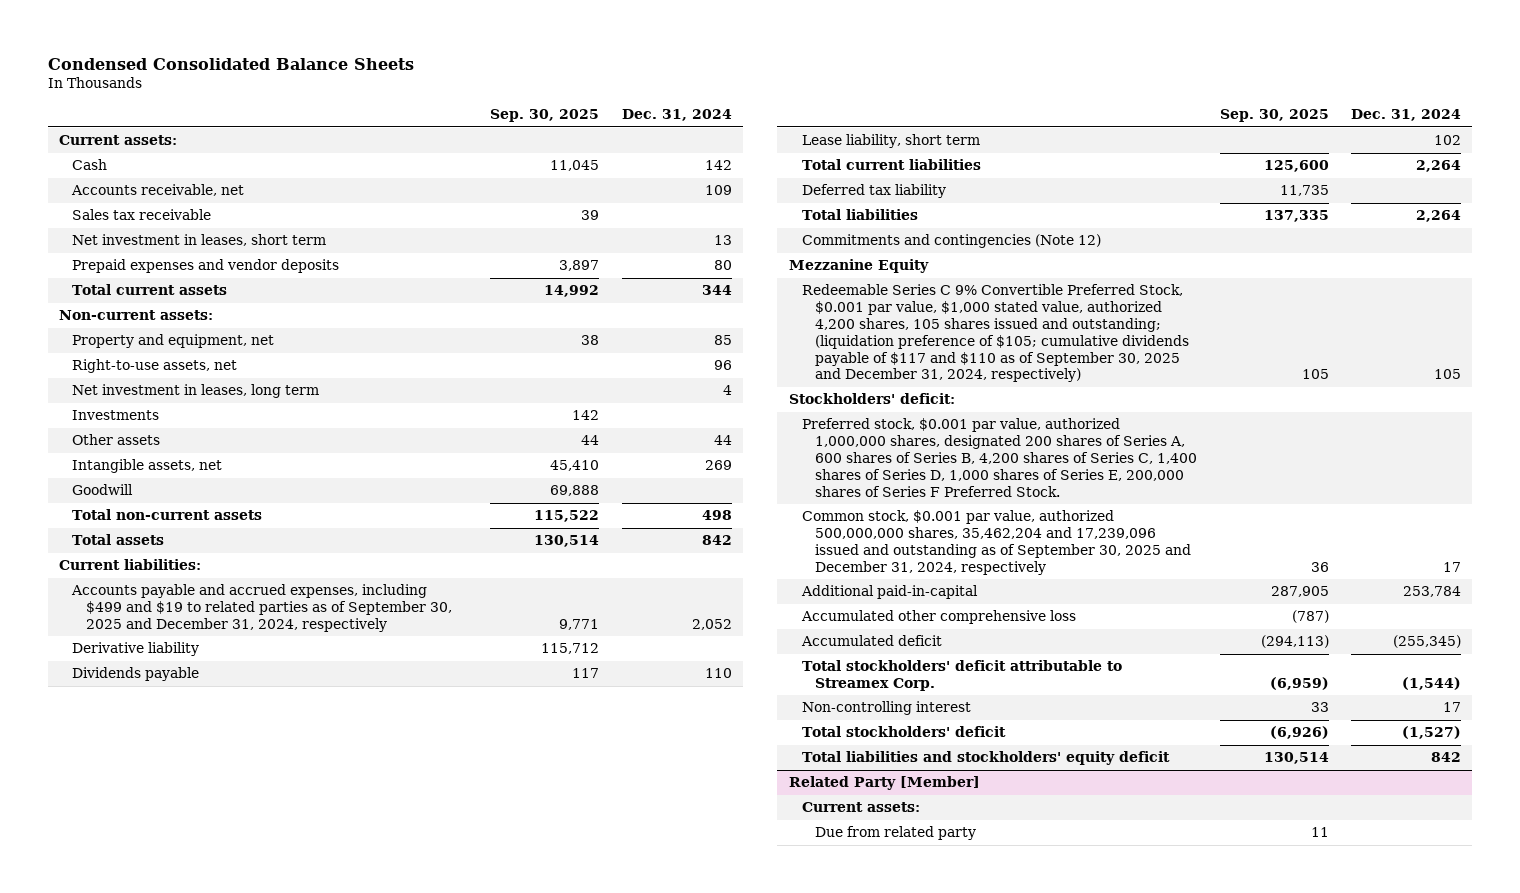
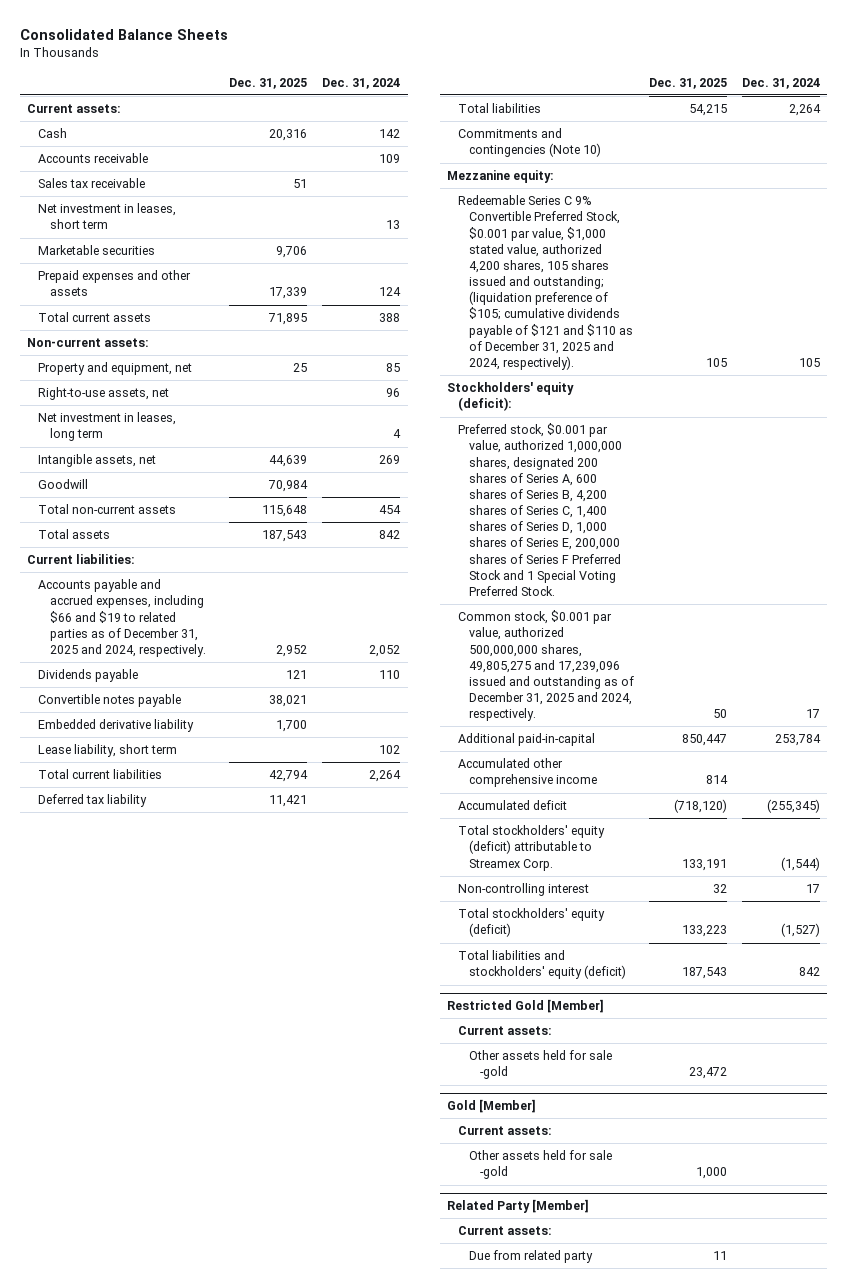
[48,57,415,70] Condensed Consolidated Balance Sheets -> [19,28,228,40] Consolidated Balance Sheets
[490,109,600,123] Sep. 30, 2025 -> none
none -> [229,77,308,89] Dec. 31, 2025
[71,184,245,197] Accounts receivable, net -> [38,153,149,164] Accounts receivable
none -> [38,245,156,256] Marketable securities
[72,259,340,274] Prepaid expenses and vendor deposits -> [38,270,192,297] Prepaid expenses and other assets
[713,260,732,271] 80 -> [379,287,402,297] 124
[701,285,732,296] 344 -> [379,313,401,323] 388
[72,410,160,421] Investments -> none
[72,434,161,446] Other assets -> none
[701,510,732,521] 498 -> [379,505,402,515] 454
[72,642,200,657] Derivative liability -> none
[71,584,452,632] Accounts payable and accrued expenses, including $499 and $19 to related parties as of September 30, 2025 and December 31, 2024, respectively -> [38,579,206,657] Accounts payable and accrued expenses, including $66 and $19 to related parties as of December 31, 2025 and 2024, respectively.
none -> [38,694,182,708] Convertible notes payable
none -> [38,719,195,733] Embedded derivative liability
[801,234,1101,249] Commitments and contingencies (Note 12) -> [458,128,602,158] Commitments and contingencies (Note 10)
[788,259,929,274] Mezzanine Equity -> [447,170,555,184] Mezzanine equity:
[801,284,1190,383] Redeemable Series C 9% Convertible Preferred Stock, $0.001 par value, $1,000 stated value, authorized 4,200 shares, 105 shares issued and outstanding; (liquidation preference of $105; cumulative dividends payable of $117 and $110 as of September 30, 2025 and December 31, 2024, respectively) -> [458,195,634,370] Redeemable Series C 9% Convertible Preferred Stock, $0.001 par value, $1,000 stated value, authorized 4,200 shares, 105 shares issued and outstanding; (liquidation preference of $105; cumulative dividends payable of $121 and $110 as of December 31, 2025 and 2024, respectively).
[788,393,955,405] Stockholders' deficit: -> [447,382,575,412] Stockholders' equity (deficit):
[801,418,1198,497] Preferred stock, $0.001 par value, authorized 1,000,000 shares, designated 200 shares of Series A, 600 shares of Series B, 4,200 shares of Series C, 1,400 shares of Series D, 1,000 shares of Series E, 200,000 shares of Series F Preferred Stock. -> [458,423,623,596] Preferred stock, $0.001 par value, authorized 1,000,000 shares, designated 200 shares of Series A, 600 shares of Series B, 4,200 shares of Series C, 1,400 shares of Series D, 1,000 shares of Series E, 200,000 shares of Series F Preferred Stock and 1 Special Voting Preferred Stock.
[801,510,1192,575] Common stock, $0.001 par value, authorized 500,000,000 shares, 35,462,204 and 17,239,096 issued and outstanding as of September 30, 2025 and December 31, 2024, respectively -> [458,610,635,722] Common stock, $0.001 par value, authorized 500,000,000 shares, 49,805,275 and 17,239,096 issued and outstanding as of December 31, 2025 and 2024, respectively.
[800,610,1076,625] Accumulated other comprehensive loss -> [458,758,598,788] Accumulated other comprehensive income
[801,660,1122,692] Total stockholders' deficit attributable to Streamex Corp. -> [458,825,606,871] Total stockholders' equity (deficit) attributable to Streamex Corp.
[801,726,1006,738] Total stockholders' deficit -> [458,908,606,938] Total stockholders' equity (deficit)
[801,751,1170,766] Total liabilities and stockholders' equity deficit -> [458,950,627,980] Total liabilities and stockholders' equity (deficit)
none -> [447,999,605,1014] Restricted Gold [Member]
none -> [458,1026,553,1036] Current assets:
none -> [469,1050,613,1080] Other assets held for sale -gold
none -> [447,1099,537,1114] Gold [Member]
none -> [458,1126,553,1136] Current assets:
none -> [469,1150,613,1180] Other assets held for sale -gold

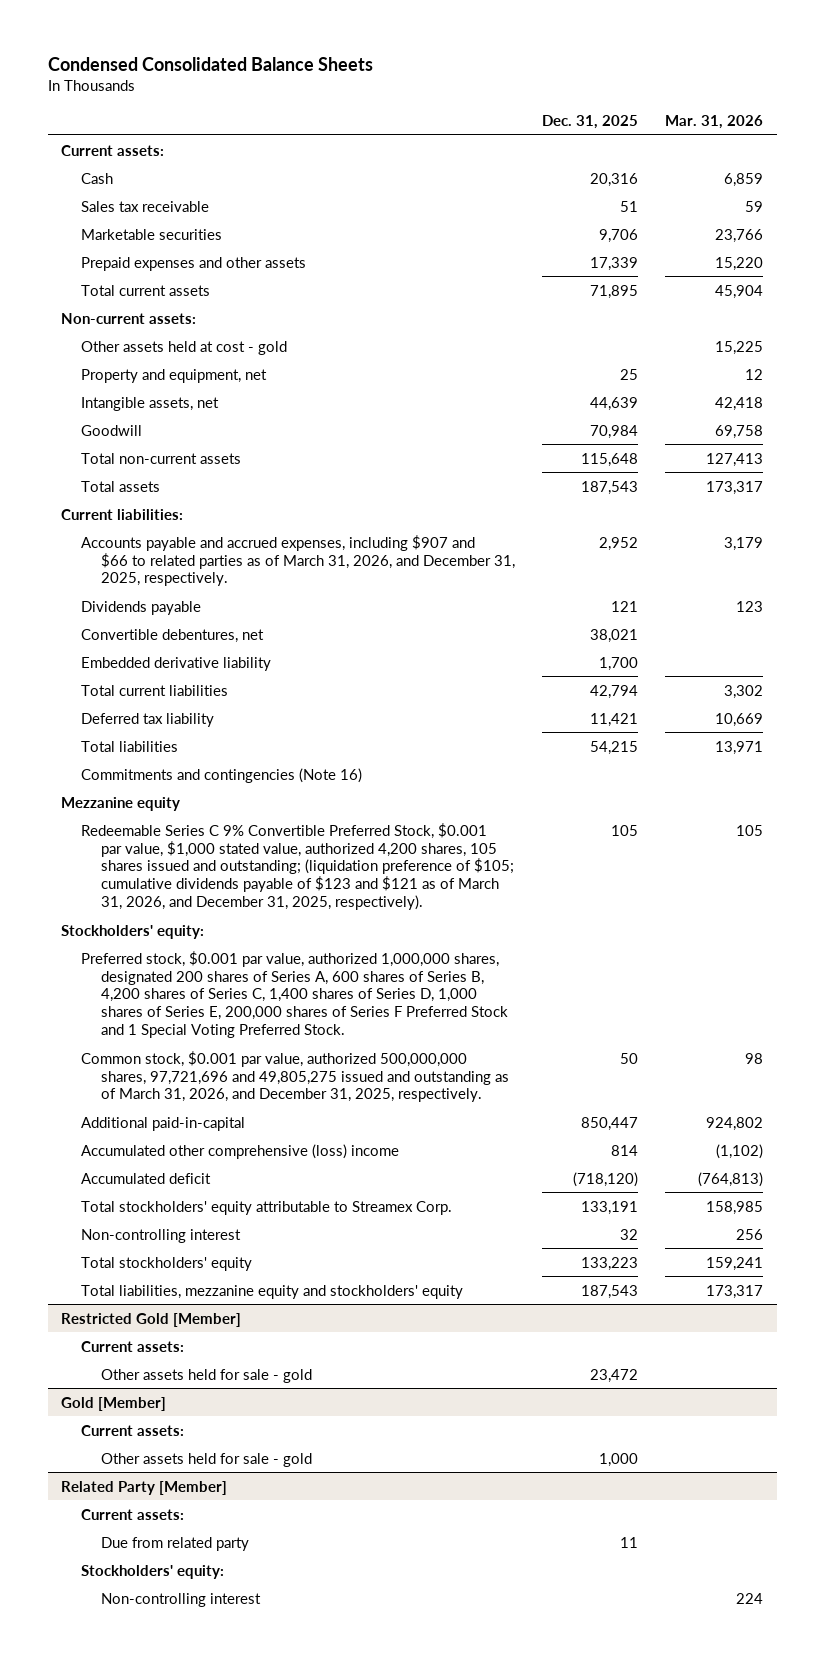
[19,28,228,40] Consolidated Balance Sheets -> [47,57,373,72] Condensed Consolidated Balance Sheets
[322,77,401,89] Dec. 31, 2024 -> none
none -> [665,115,764,130] Mar. 31, 2026
[38,153,149,164] Accounts receivable -> none
[38,203,177,230] Net investment in leases, short term -> none
none -> [80,340,287,355] Other assets held at cost - gold
[38,387,170,401] Right-to-use assets, net -> none
[38,412,177,442] Net investment in leases, long term -> none
[38,579,206,657] Accounts payable and accrued expenses, including $66 and $19 to related parties as of December 31, 2025 and 2024, respectively. -> [80,534,515,587] Accounts payable and accrued expenses, including $907 and $66 to related parties as of March 31, 2026, and December 31, 2025, respectively.
[38,694,182,708] Convertible notes payable -> [80,628,264,643] Convertible debentures, net
[38,744,178,758] Lease liability, short term -> none
[458,128,602,158] Commitments and contingencies (Note 10) -> [80,767,362,783] Commitments and contingencies (Note 16)
[447,170,555,184] Mezzanine equity: -> [61,796,181,811] Mezzanine equity
[458,195,634,370] Redeemable Series C 9% Convertible Preferred Stock, $0.001 par value, $1,000 stated value, authorized 4,200 shares, 105 shares issued and outstanding; (liquidation preference of $105; cumulative dividends payable of $121 and $110 as of December 31, 2025 and 2024, respectively). -> [80,822,514,911] Redeemable Series C 9% Convertible Preferred Stock, $0.001 par value, $1,000 stated value, authorized 4,200 shares, 105 shares issued and outstanding; (liquidation preference of $105; cumulative dividends payable of $123 and $121 as of March 31, 2026, and December 31, 2025, respectively).
[447,382,575,412] Stockholders' equity (deficit): -> [61,924,205,939] Stockholders' equity:
[458,610,635,722] Common stock, $0.001 par value, authorized 500,000,000 shares, 49,805,275 and 17,239,096 issued and outstanding as of December 31, 2025 and 2024, respectively. -> [80,1050,509,1103] Common stock, $0.001 par value, authorized 500,000,000 shares, 97,721,696 and 49,805,275 issued and outstanding as of March 31, 2026, and December 31, 2025, respectively.
[458,758,598,788] Accumulated other comprehensive income -> [80,1143,399,1159] Accumulated other comprehensive (loss) income
[458,825,606,871] Total stockholders' equity (deficit) attributable to Streamex Corp. -> [80,1200,452,1215] Total stockholders' equity attributable to Streamex Corp.
[458,908,606,938] Total stockholders' equity (deficit) -> [80,1256,252,1271] Total stockholders' equity
[458,950,627,980] Total liabilities and stockholders' equity (deficit) -> [80,1284,463,1299] Total liabilities, mezzanine equity and stockholders' equity
[469,1050,613,1080] Other assets held for sale -gold -> [100,1368,312,1383] Other assets held for sale - gold
[469,1150,613,1180] Other assets held for sale -gold -> [100,1452,312,1467] Other assets held for sale - gold
none -> [80,1564,224,1579] Stockholders' equity:
none -> [100,1592,261,1607] Non-controlling interest

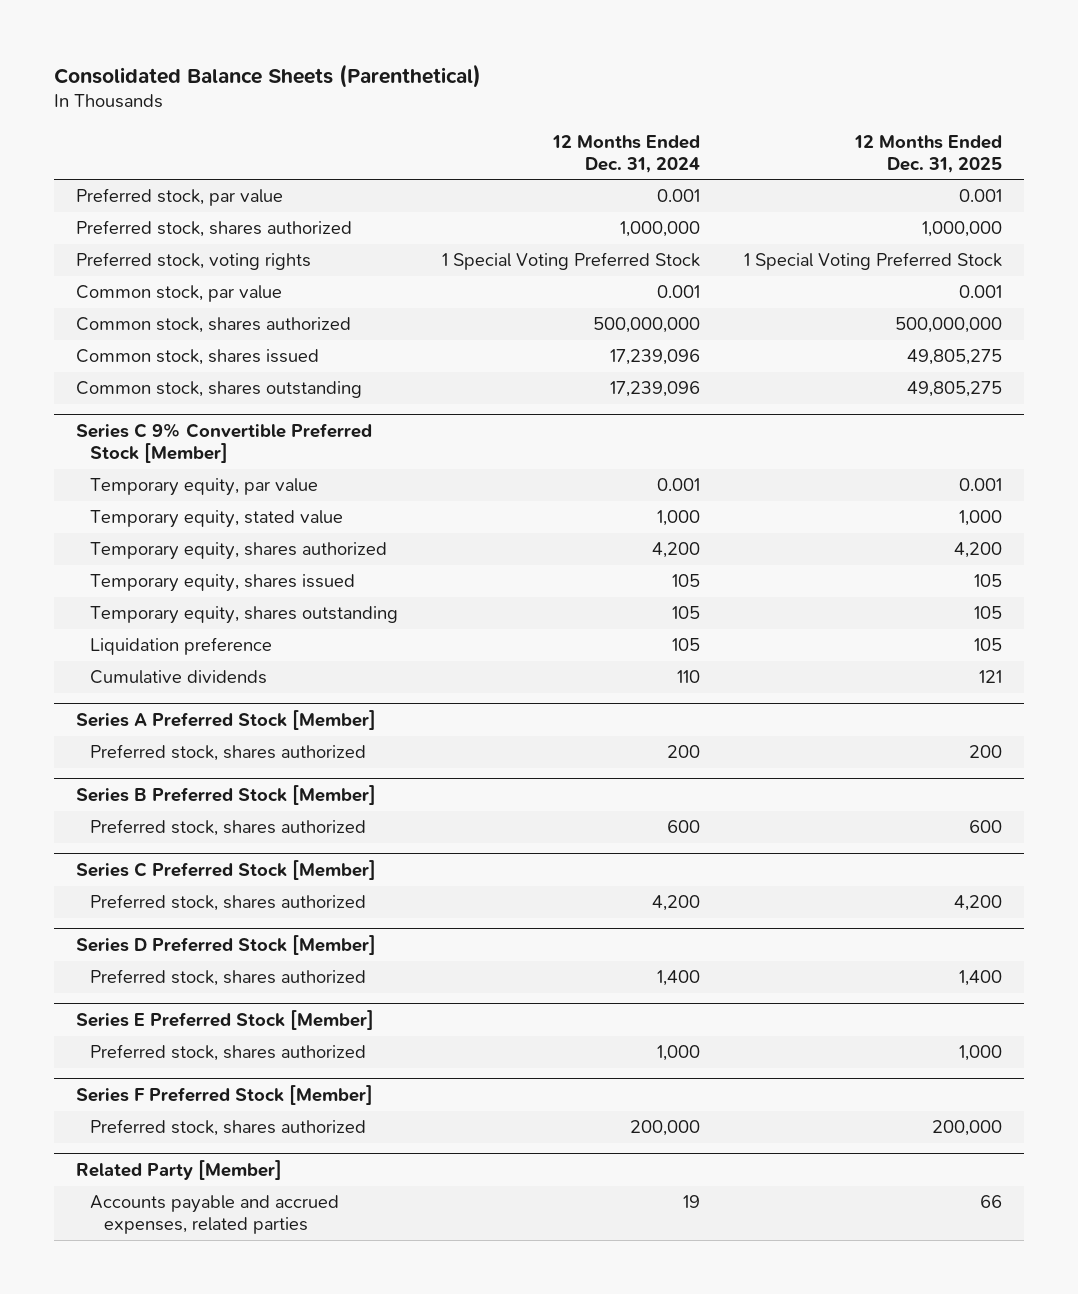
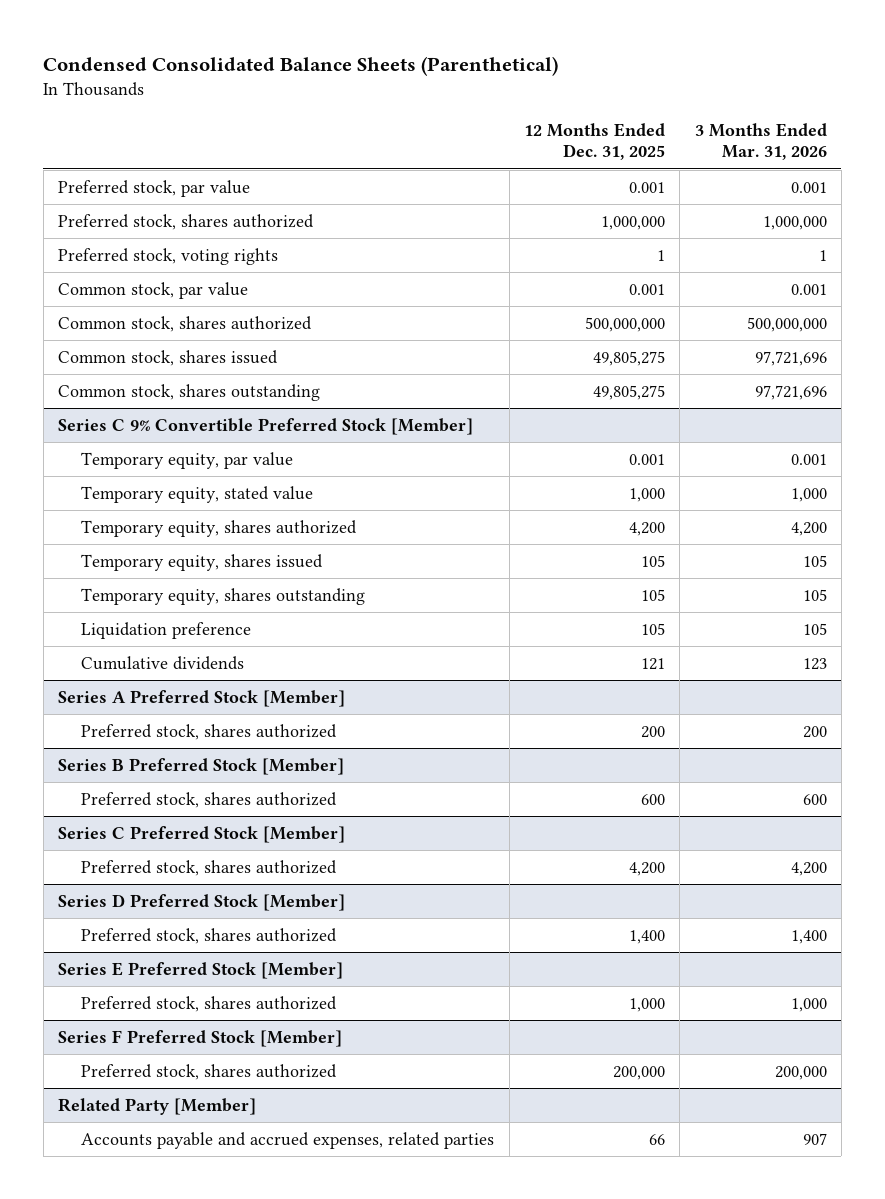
[54,63,482,88] Consolidated Balance Sheets (Parenthetical) -> [43,55,559,76] Condensed Consolidated Balance Sheets (Parenthetical)
[552,134,701,173] 12 Months Ended Dec. 31, 2024 -> none
none -> [694,123,827,161] 3 Months Ended Mar. 31, 2026
[743,252,1002,271] 1 Special Voting Preferred Stock -> [656,250,665,262] 1

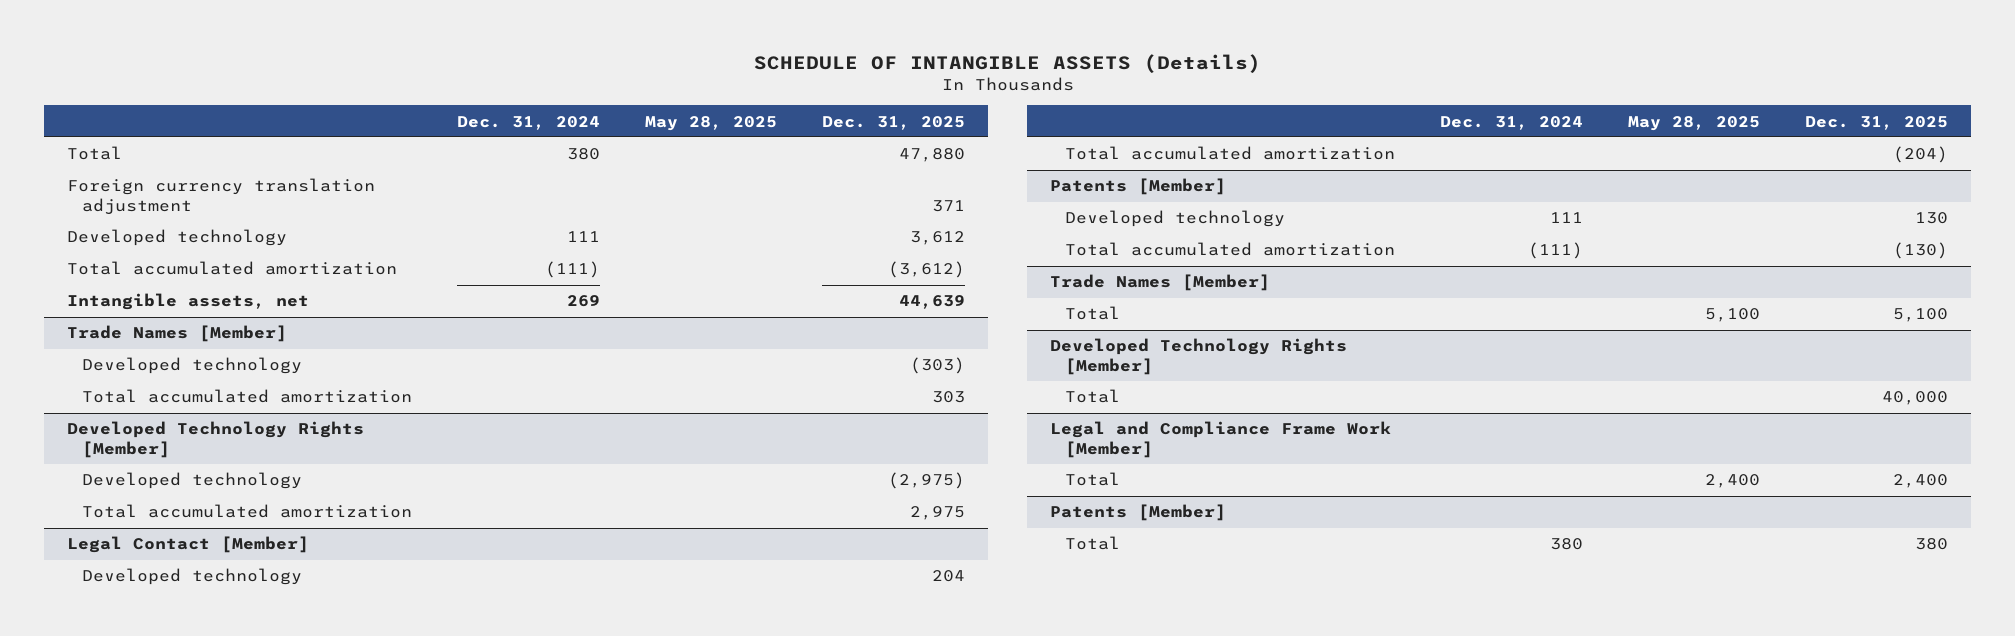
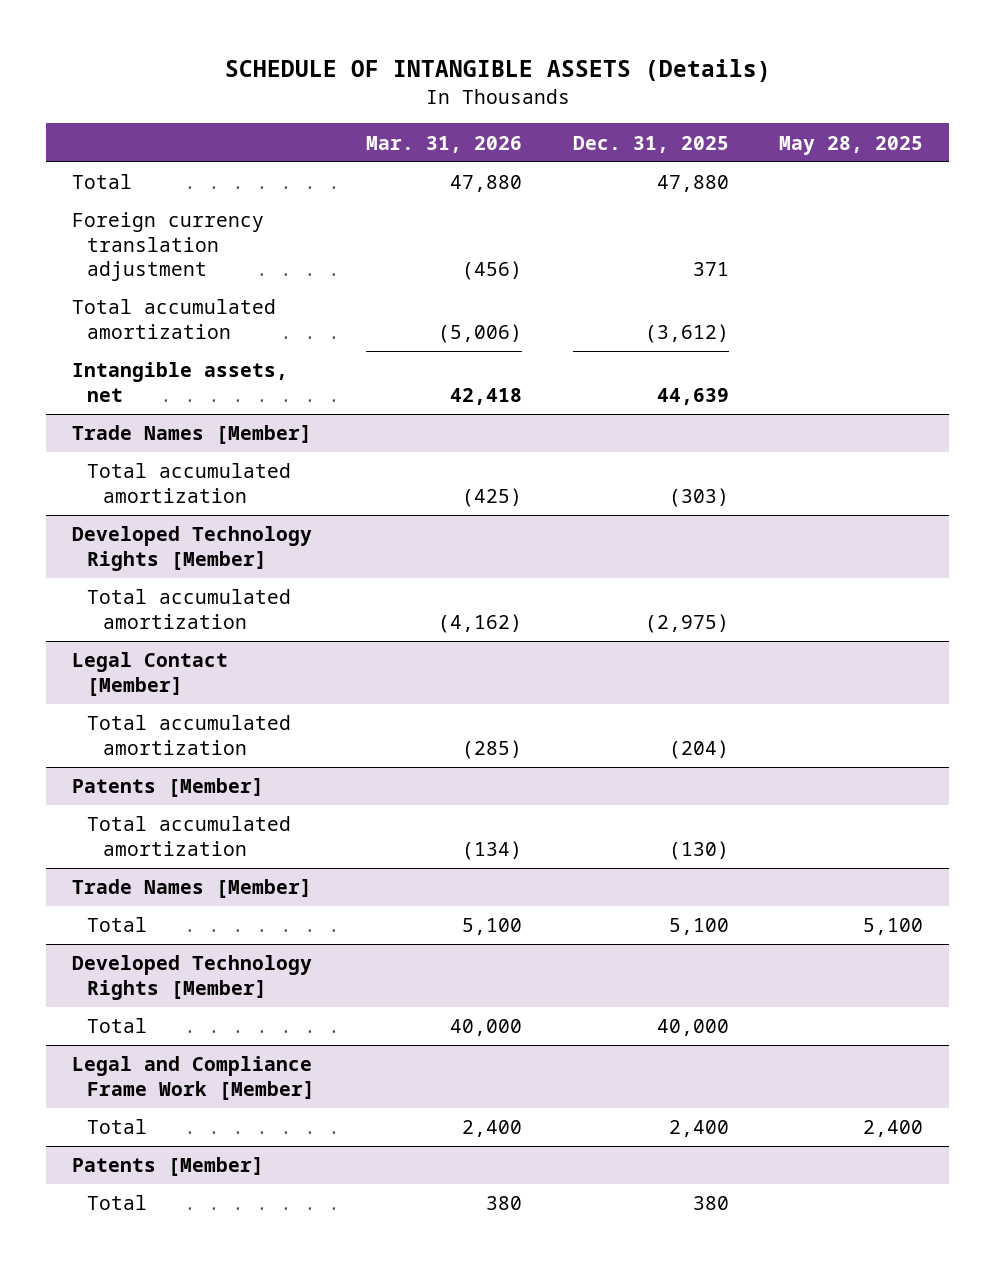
[456,115,600,130] Dec. 31, 2024 -> none
none -> [365,135,522,153] Mar. 31, 2026
[66,229,287,247] Developed technology -> none
[81,389,412,404] Total accumulated amortization -> none
[81,357,302,375] Developed technology -> [87,463,292,503] Total accumulated amortization
[81,504,412,519] Total accumulated amortization -> none
[81,472,302,490] Developed technology -> [87,589,292,629] Total accumulated amortization
[81,568,302,586] Developed technology -> none
[1064,210,1285,228] Developed technology -> none

